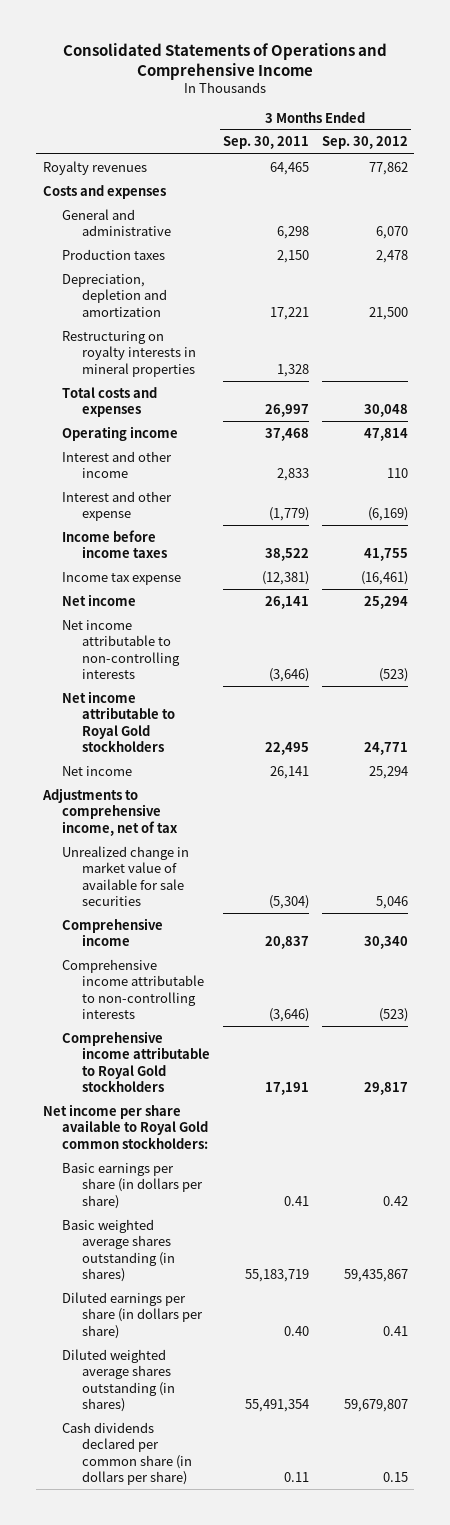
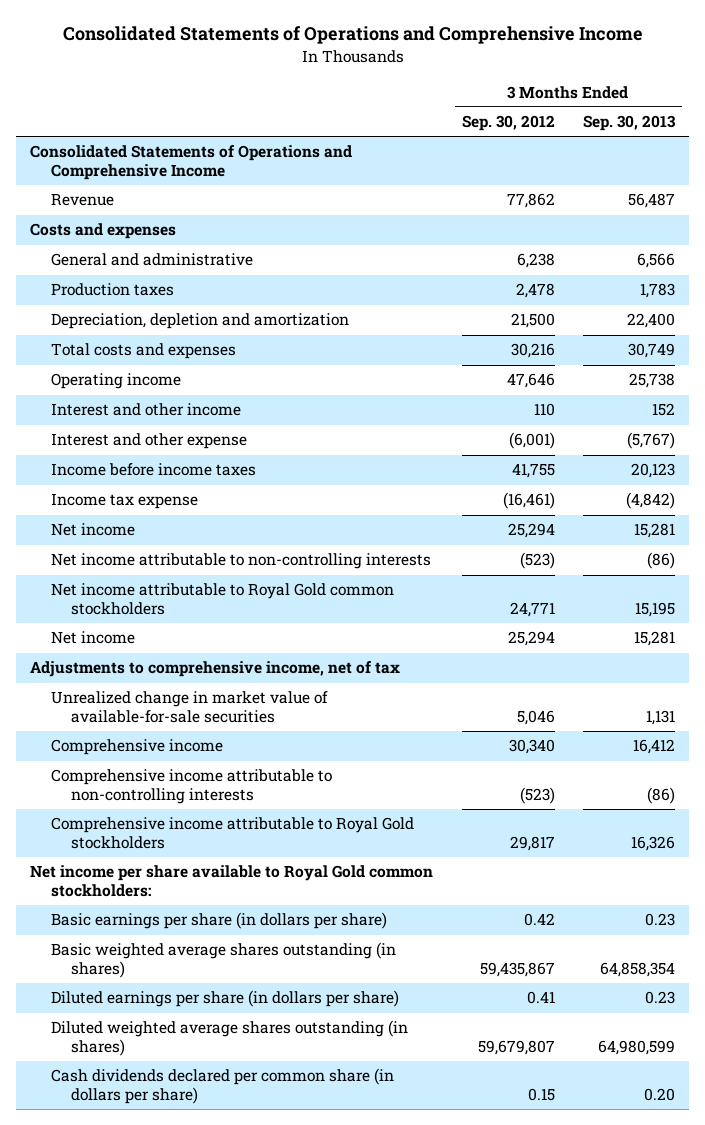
[222,136,309,150] Sep. 30, 2011 -> none
none -> [583,115,677,132] Sep. 30, 2013
none -> [30,145,353,180] Consolidated Statements of Operations and Comprehensive Income
[42,160,147,175] Royalty revenues -> [50,194,114,207] Revenue
[375,226,408,240] 6,070 -> [516,253,555,269] 6,238
[62,330,196,377] Restructuring on royalty interests in mineral properties -> none
[363,404,408,418] 30,048 -> [510,343,555,359] 30,216
[363,427,408,441] 47,814 -> [506,373,555,389] 47,646
[367,507,408,522] (6,169) -> [508,432,555,450] (6,001)
[62,690,175,753] Net income attributable to Royal Gold stockholders -> [50,583,394,615] Net income attributable to Royal Gold common stockholders
[62,845,190,907] Unrealized change in market value of available for sale securities -> [50,691,328,723] Unrealized change in market value of available-for-sale securities

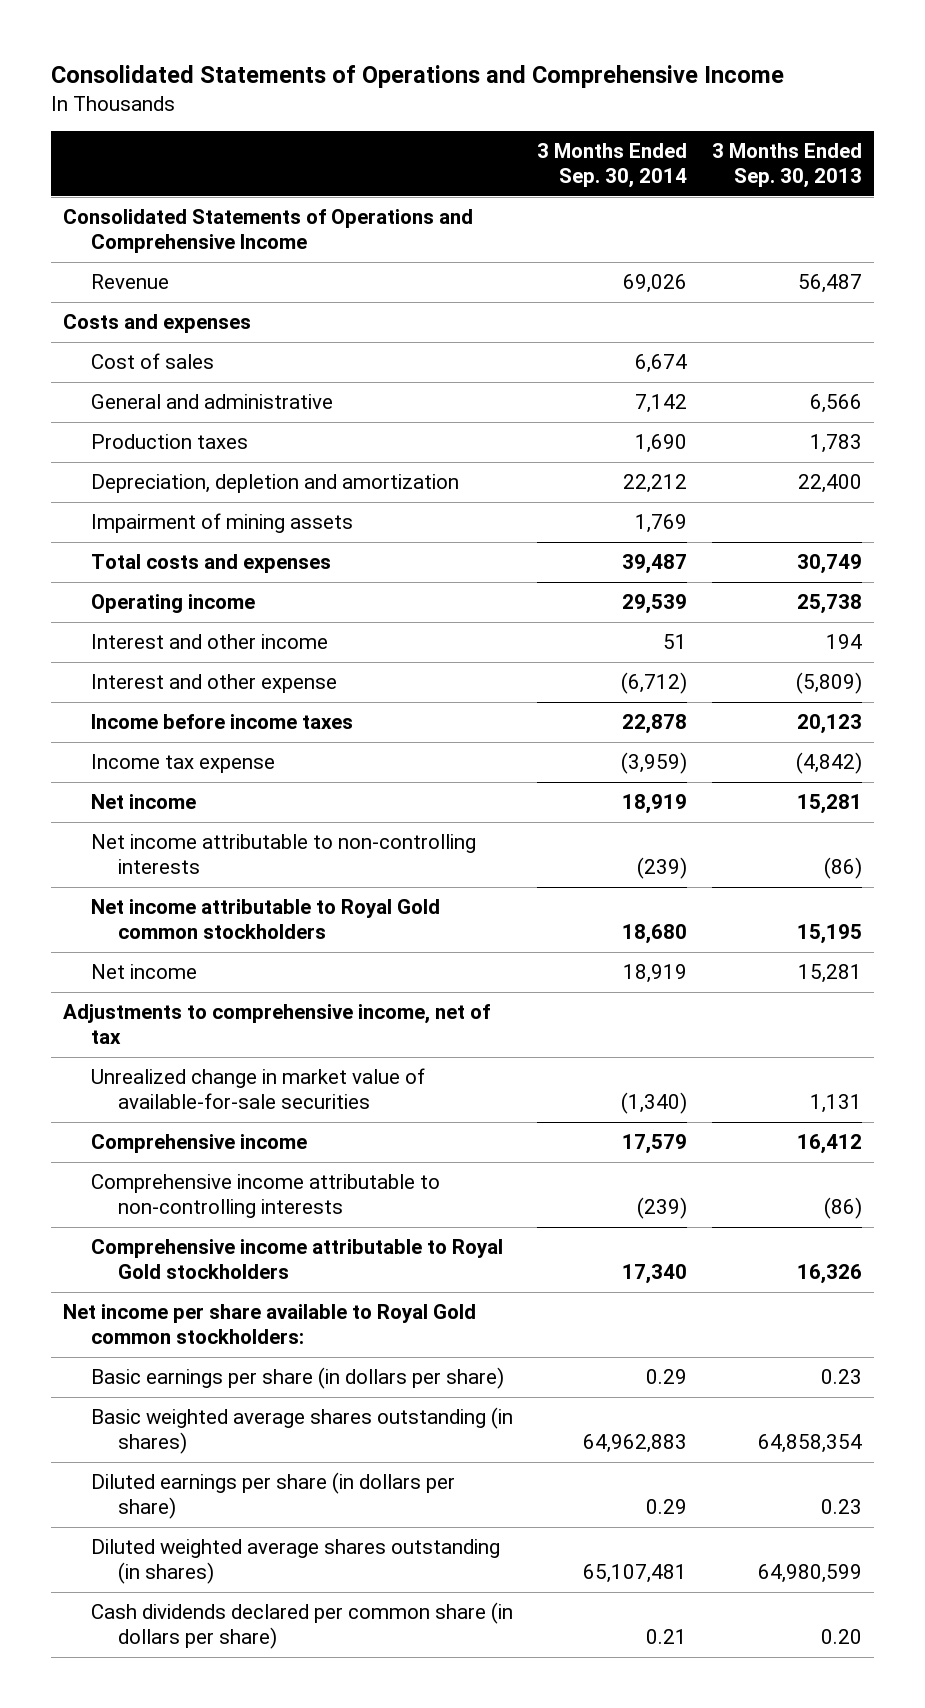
[461,115,555,132] Sep. 30, 2012 -> none
none -> [537,143,688,189] 3 Months Ended Sep. 30, 2014
none -> [90,353,214,370] Cost of sales
none -> [90,513,353,534] Impairment of mining assets
[652,403,676,417] 152 -> [826,634,863,650] 194
[627,432,676,450] (5,767) -> [796,672,863,695] (5,809)

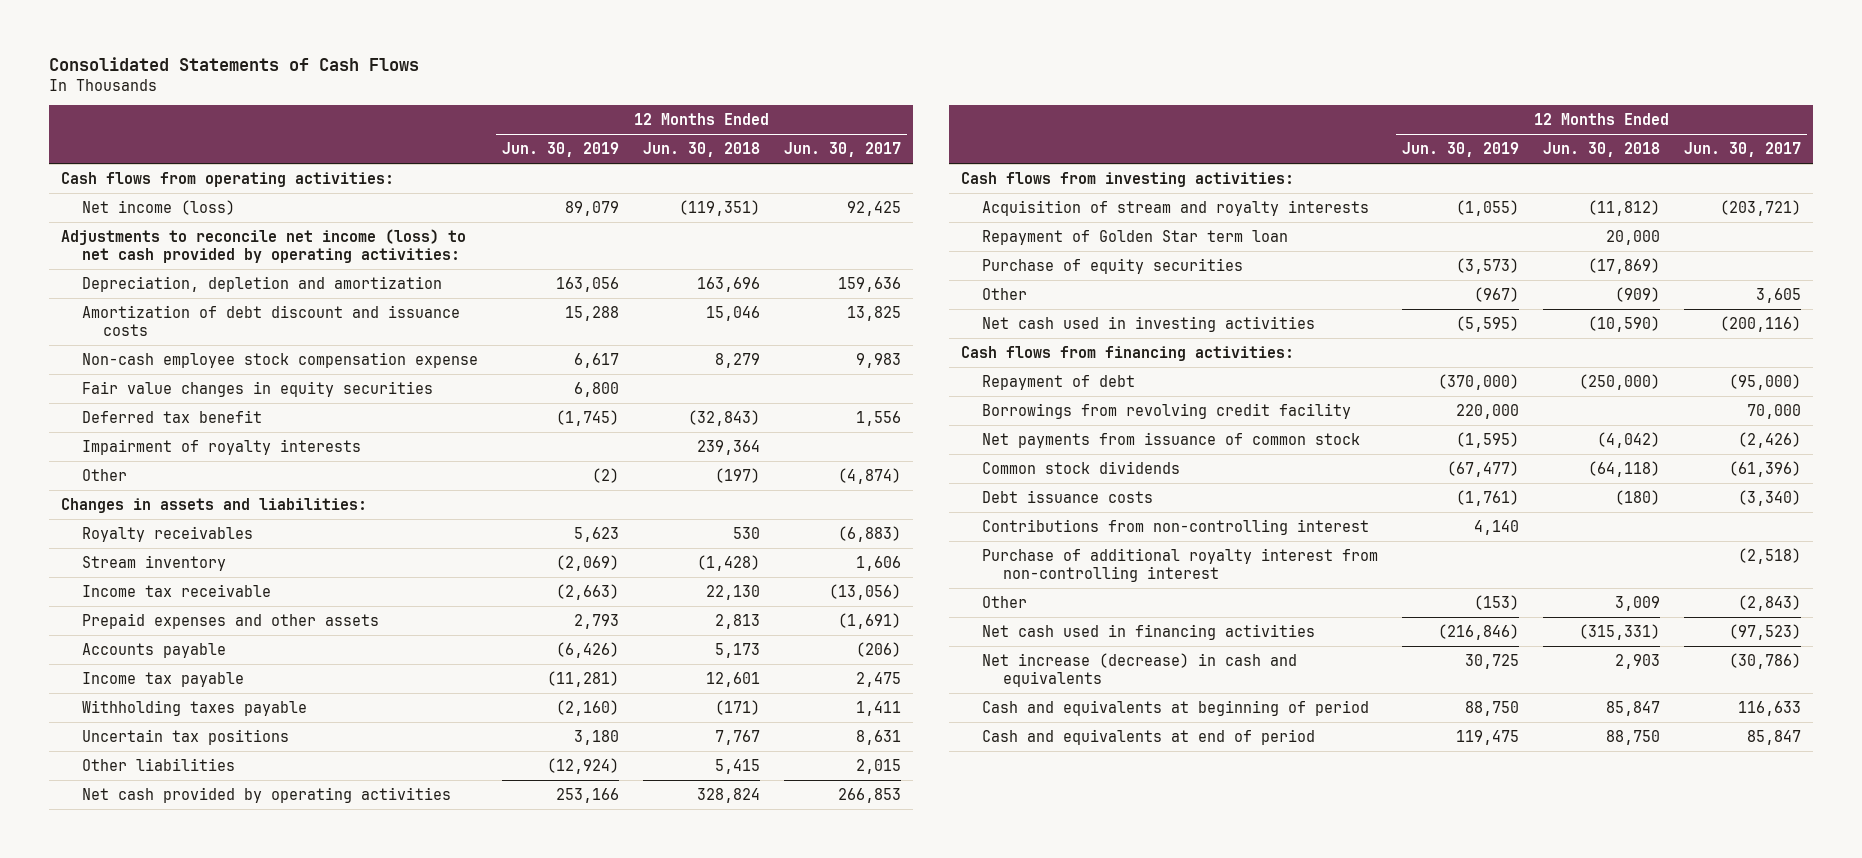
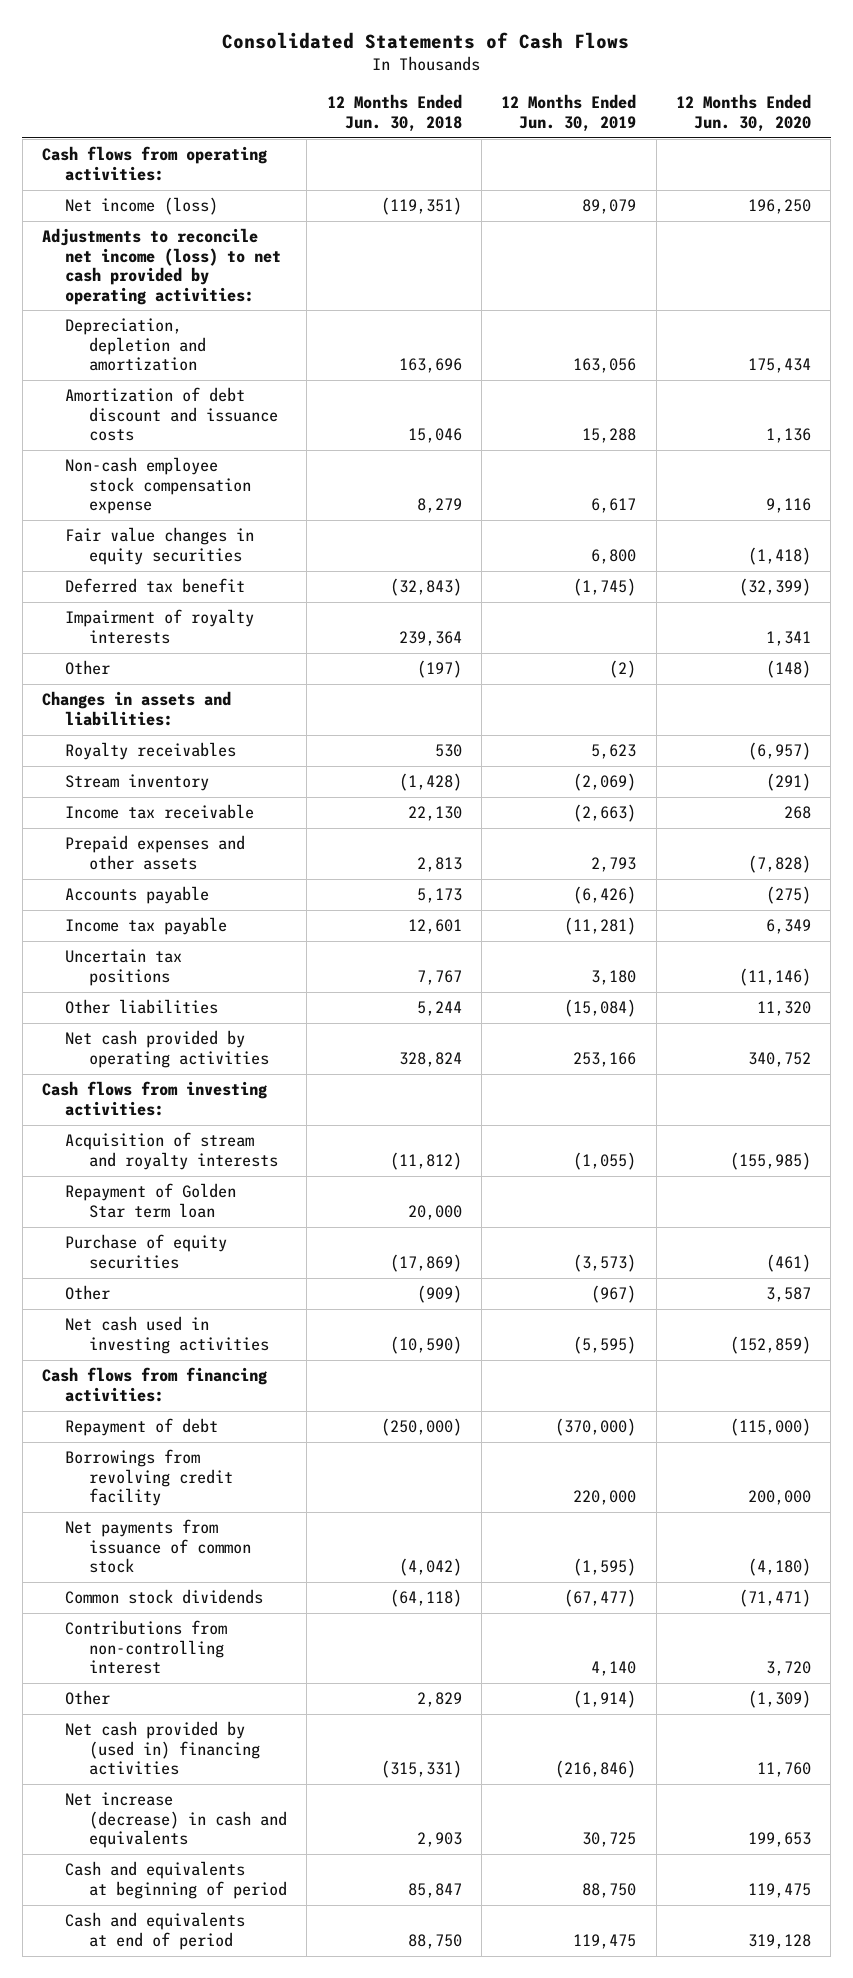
[784,142,902,158] Jun. 30, 2017 -> none
none -> [676,94,812,132] 12 Months Ended Jun. 30, 2020
[82,699,308,716] Withholding taxes payable -> none
[547,757,620,774] (12,924) -> [564,999,637,1018] (15,084)
[715,758,761,774] 5,415 -> [416,1001,462,1017] 5,244
[982,489,1154,503] Debt issuance costs -> none
[982,547,1379,582] Purchase of additional royalty interest from non-controlling interest -> none
[1474,594,1520,610] (153) -> [573,1690,637,1709] (1,914)
[1615,595,1661,611] 3,009 -> [416,1692,462,1708] 2,829
[982,623,1316,640] Net cash used in financing activities -> [65,1721,260,1776] Net cash provided by (used in) financing activities

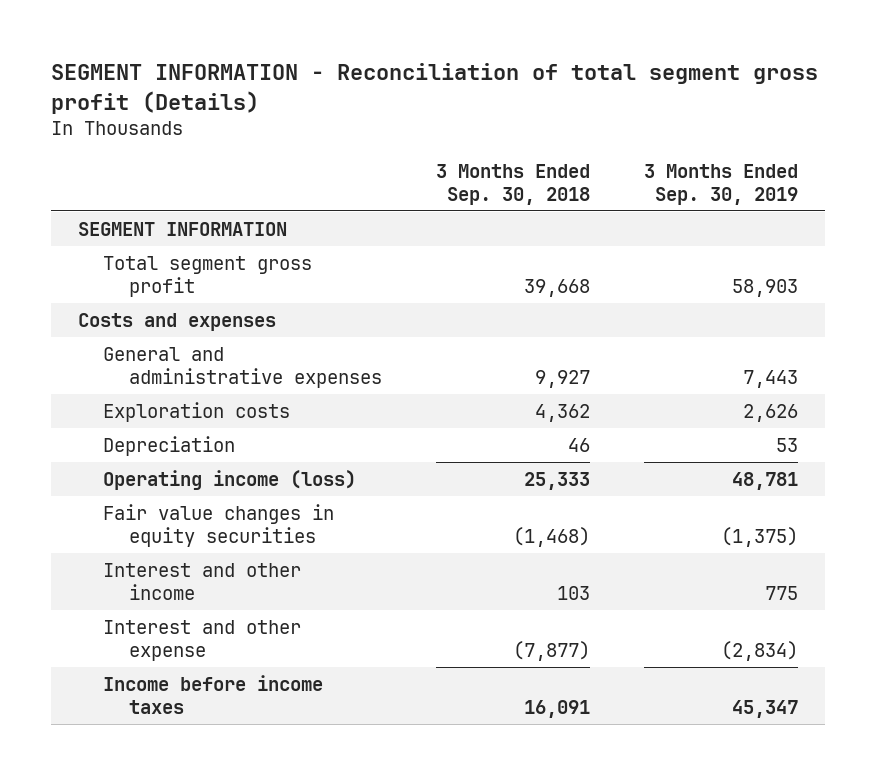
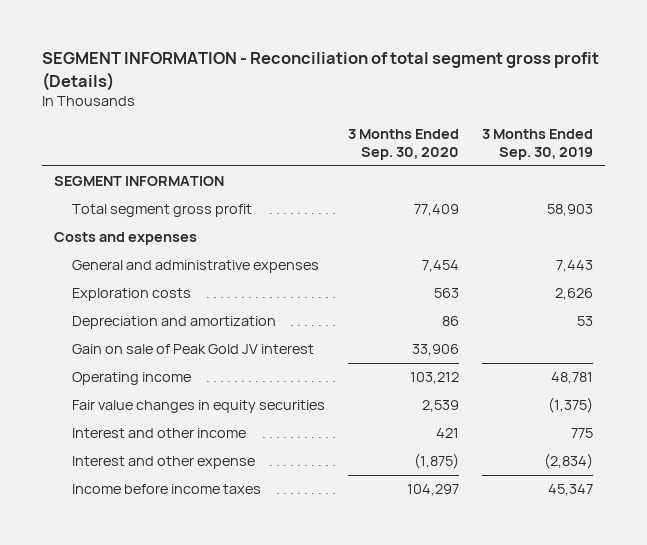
[435,163,590,205] 3 Months Ended Sep. 30, 2018 -> none
none -> [347,129,459,161] 3 Months Ended Sep. 30, 2020
[103,435,236,456] Depreciation -> none
none -> [71,315,276,329] Depreciation and amortization
none -> [71,343,314,354] Gain on sale of Peak Gold JV interest
[103,469,357,490] Operating income (loss) -> [71,371,191,385] Operating income

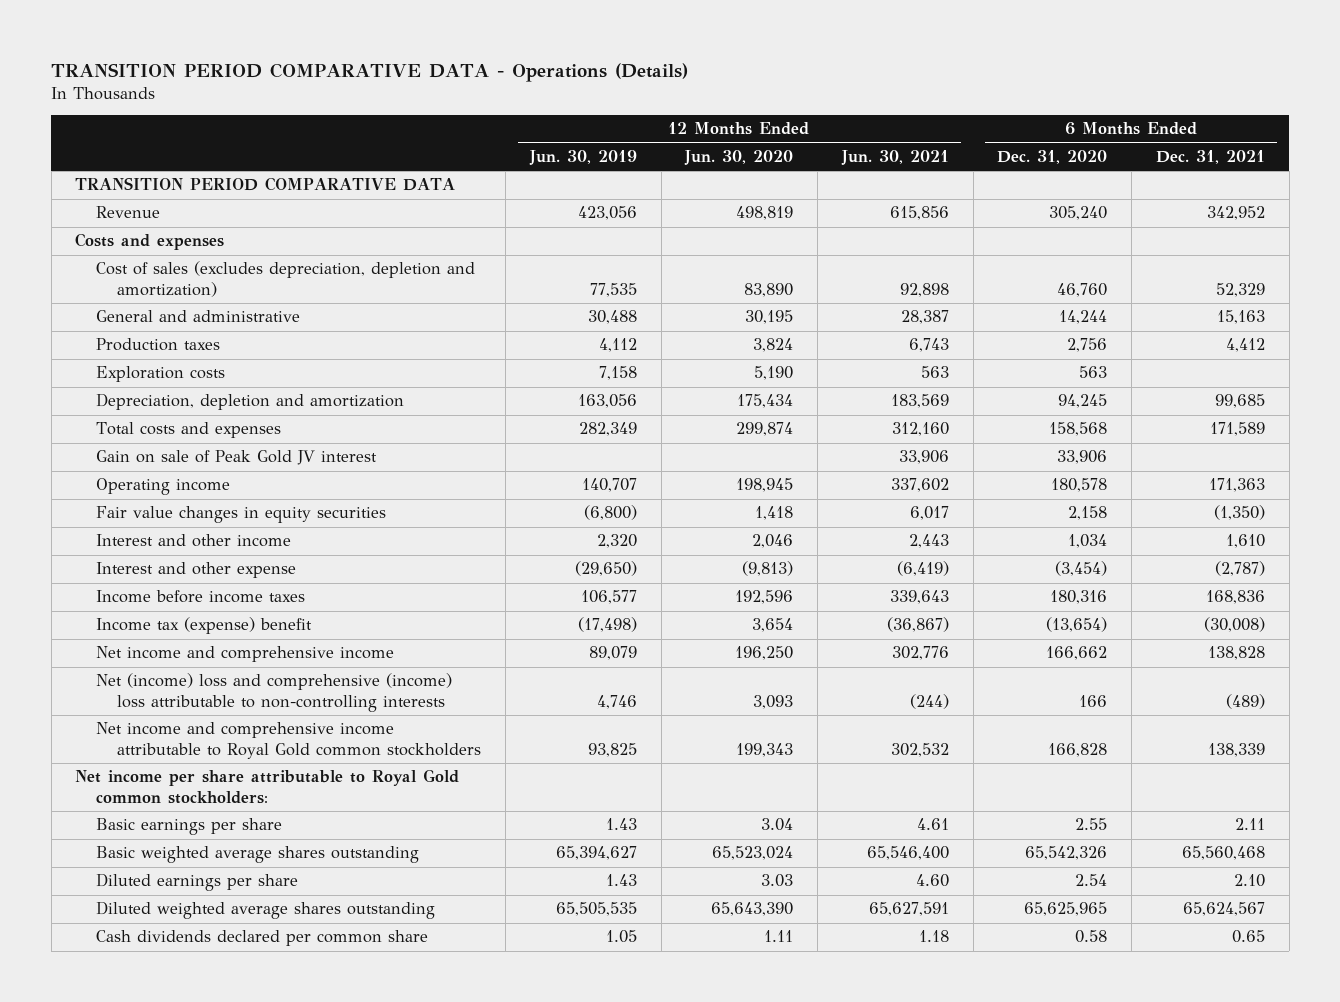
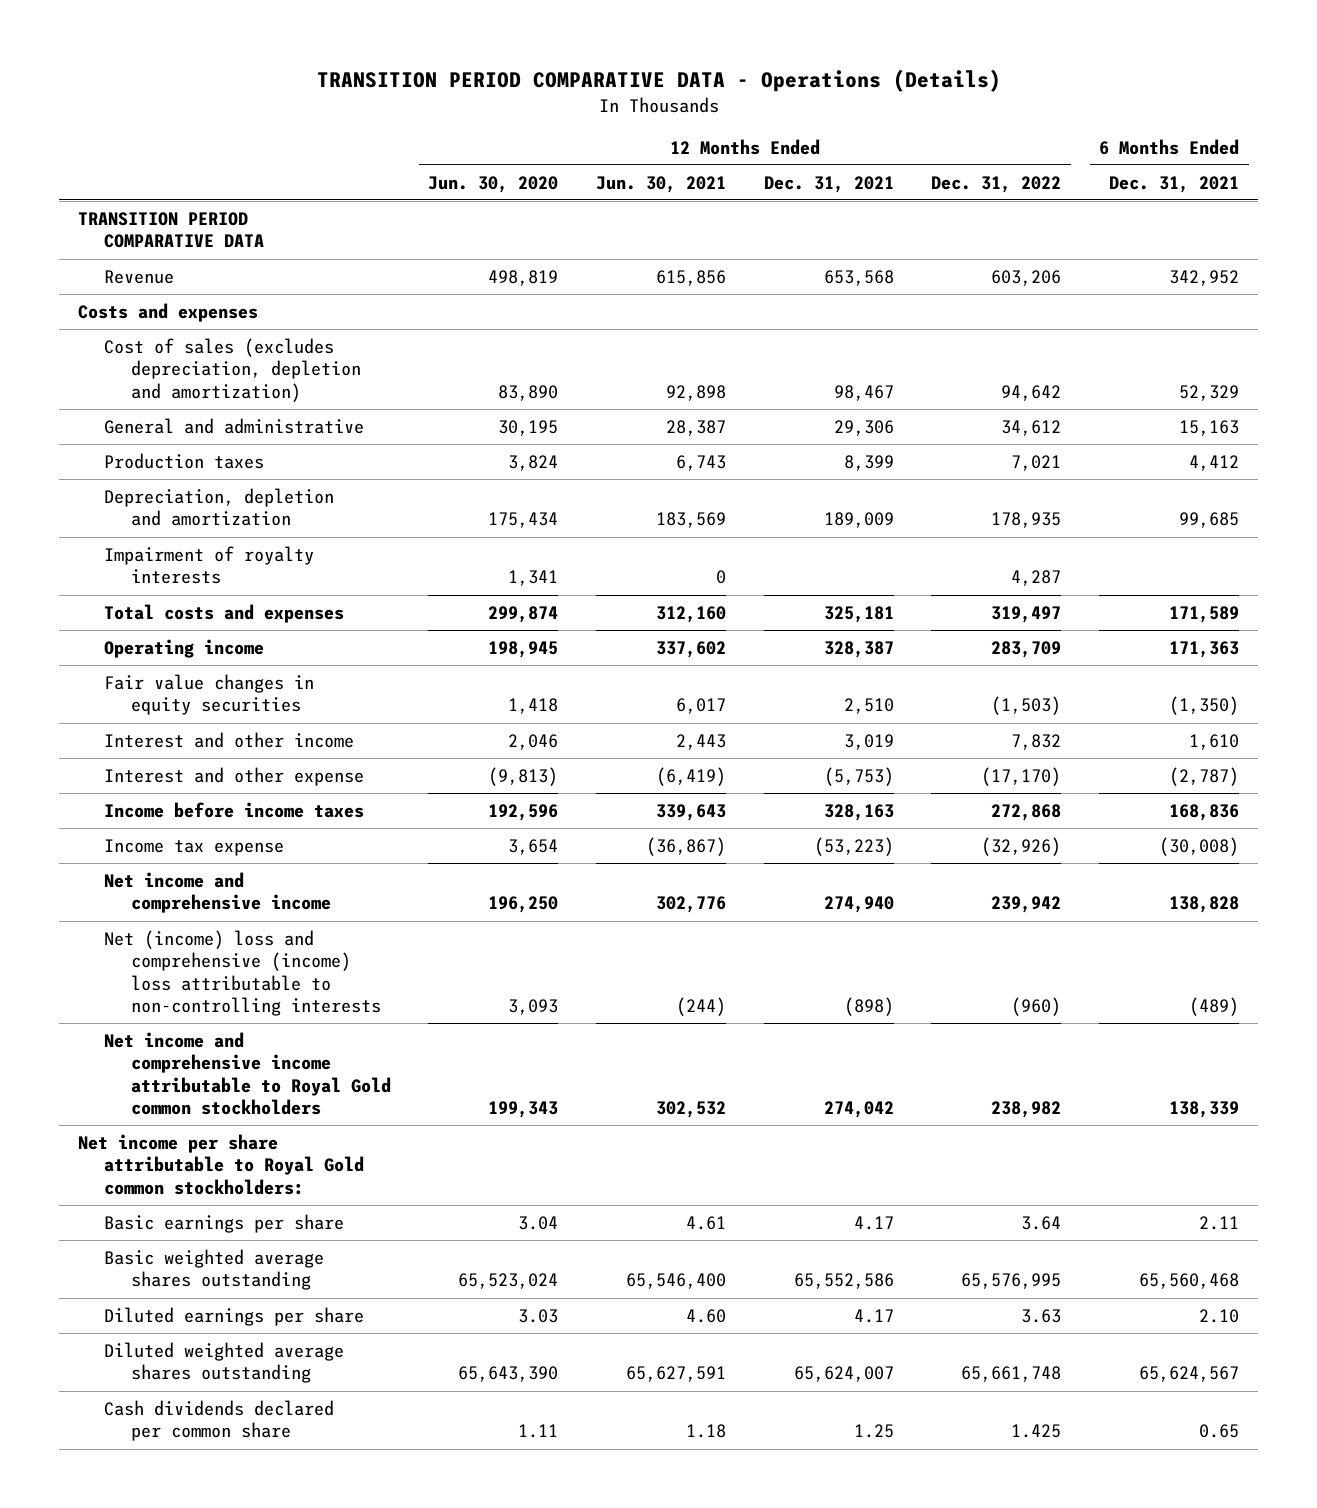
[528,150,637,166] Jun. 30, 2019 -> none
[997,150,1108,165] Dec. 31, 2020 -> none
none -> [763,175,894,193] Dec. 31, 2021
none -> [931,175,1062,193] Dec. 31, 2022
[96,366,226,383] Exploration costs -> none
none -> [104,545,315,585] Impairment of royalty interests
[96,450,378,466] Gain on sale of Peak Gold JV interest -> none
[96,617,313,635] Income tax (expense) benefit -> [104,838,285,856] Income tax expense

